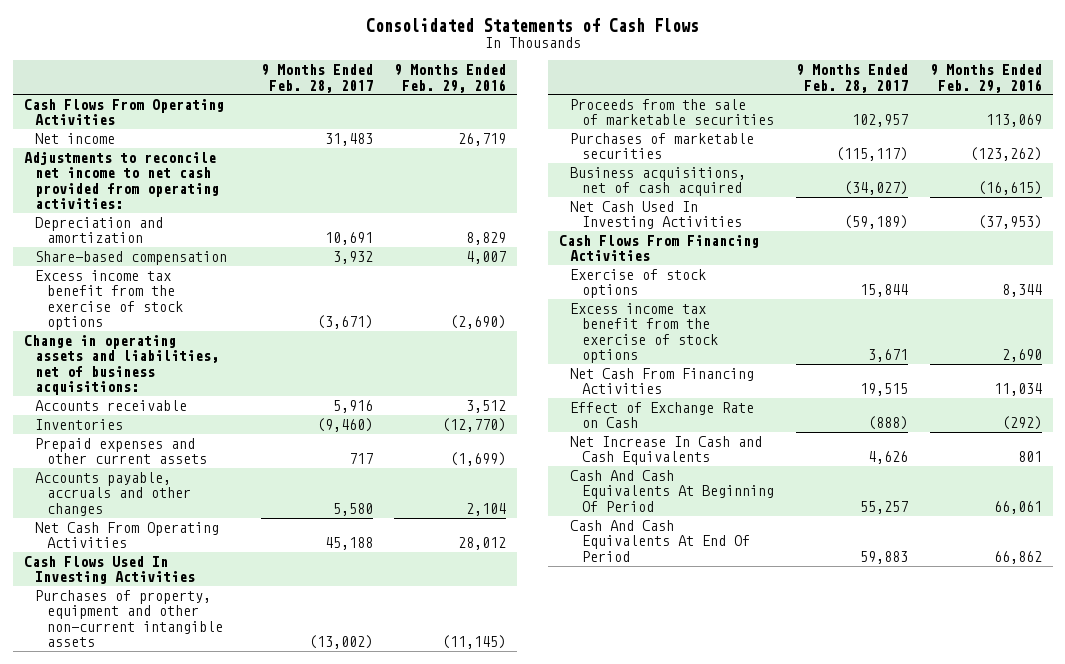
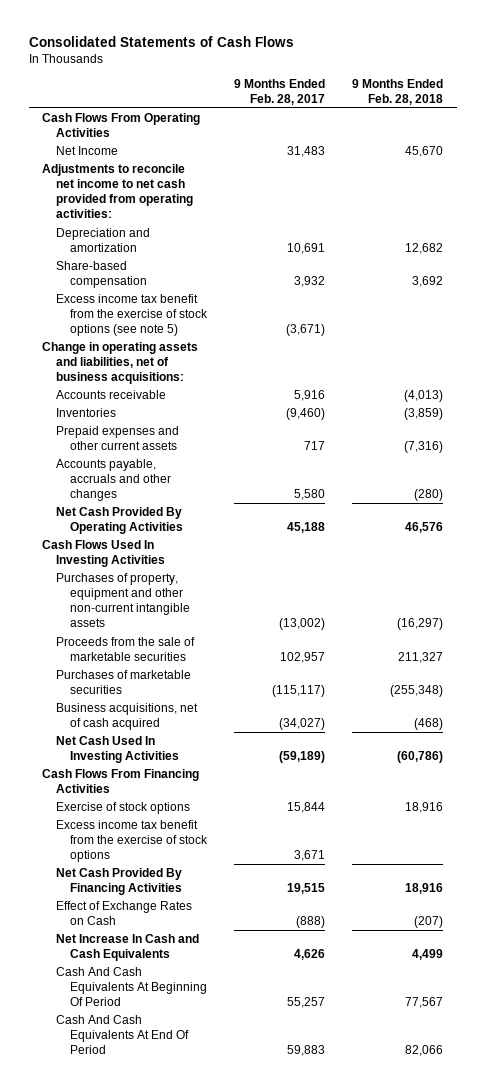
[394,64,507,93] 9 Months Ended Feb. 29, 2016 -> none
none -> [352,78,444,105] 9 Months Ended Feb. 28, 2018
[35,132,116,144] Net income -> [56,146,119,156] Net Income
[35,269,183,331] Excess income tax benefit from the exercise of stock options -> [56,294,209,337] Excess income tax benefit from the exercise of stock options (see note 5)
[35,521,220,549] Net Cash From Operating Activities -> [56,507,184,535] Net Cash Provided By Operating Activities
[570,367,755,395] Net Cash From Financing Activities -> [56,868,183,896] Net Cash Provided By Financing Activities
[570,401,755,429] Effect of Exchange Rate on Cash -> [56,901,193,926] Effect of Exchange Rates on Cash

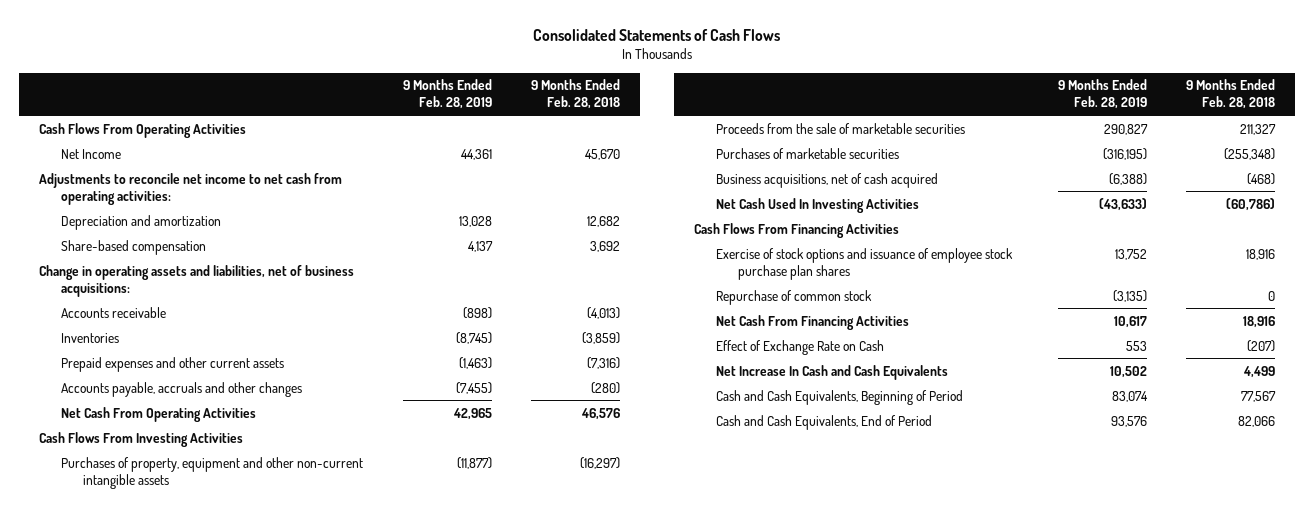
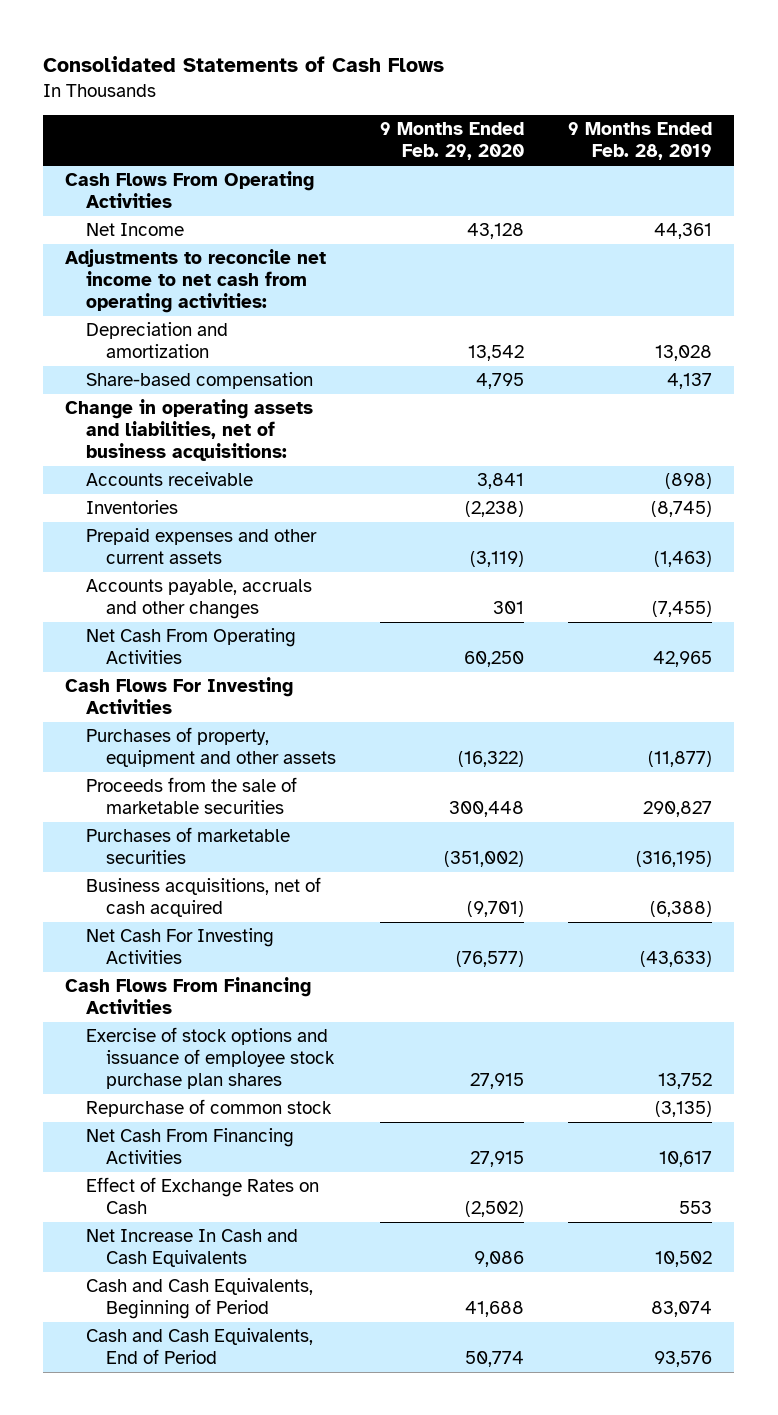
[531,79,621,110] 9 Months Ended Feb. 28, 2018 -> none
none -> [380,122,525,161] 9 Months Ended Feb. 29, 2020
[39,431,244,447] Cash Flows From Investing Activities -> [65,677,294,715] Cash Flows For Investing Activities
[60,456,363,489] Purchases of property, equipment and other non-current intangible assets -> [85,727,337,768] Purchases of property, equipment and other assets
[715,197,919,213] Net Cash Used In Investing Activities -> [85,928,274,965] Net Cash For Investing Activities
[715,339,884,355] Effect of Exchange Rate on Cash -> [85,1177,319,1215] Effect of Exchange Rates on Cash

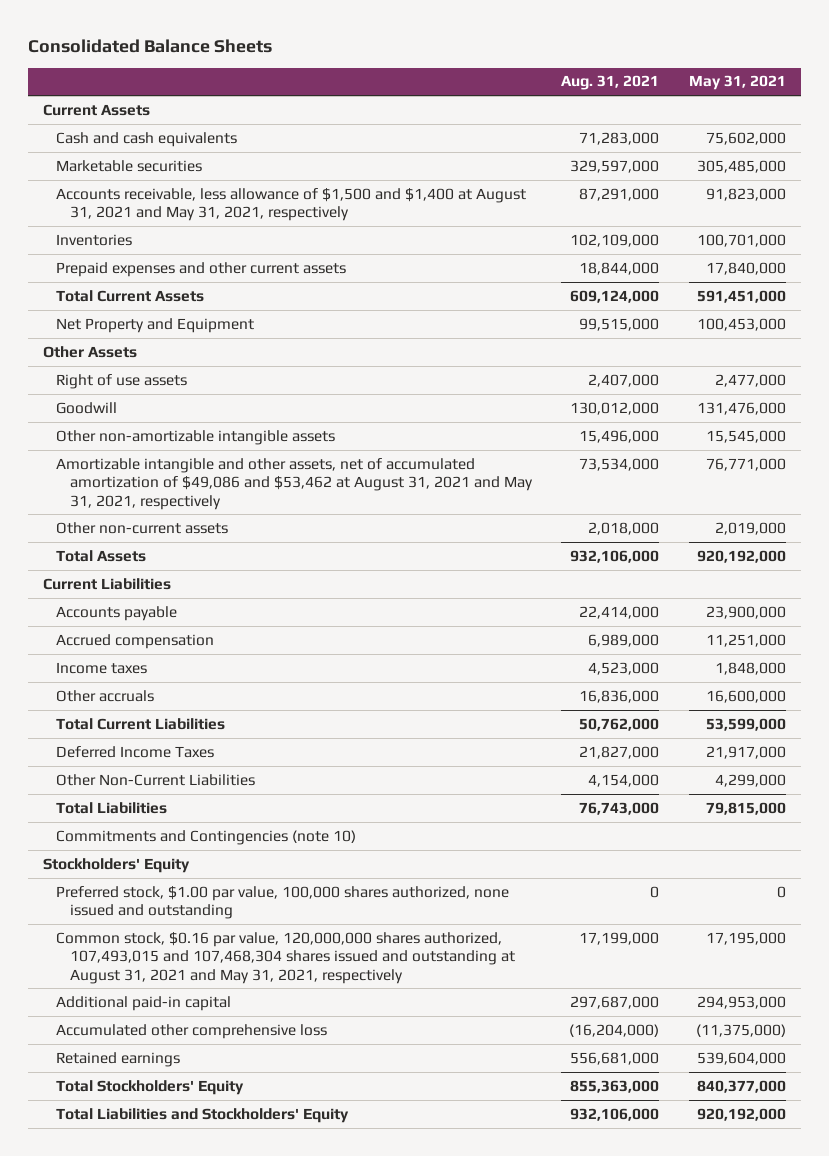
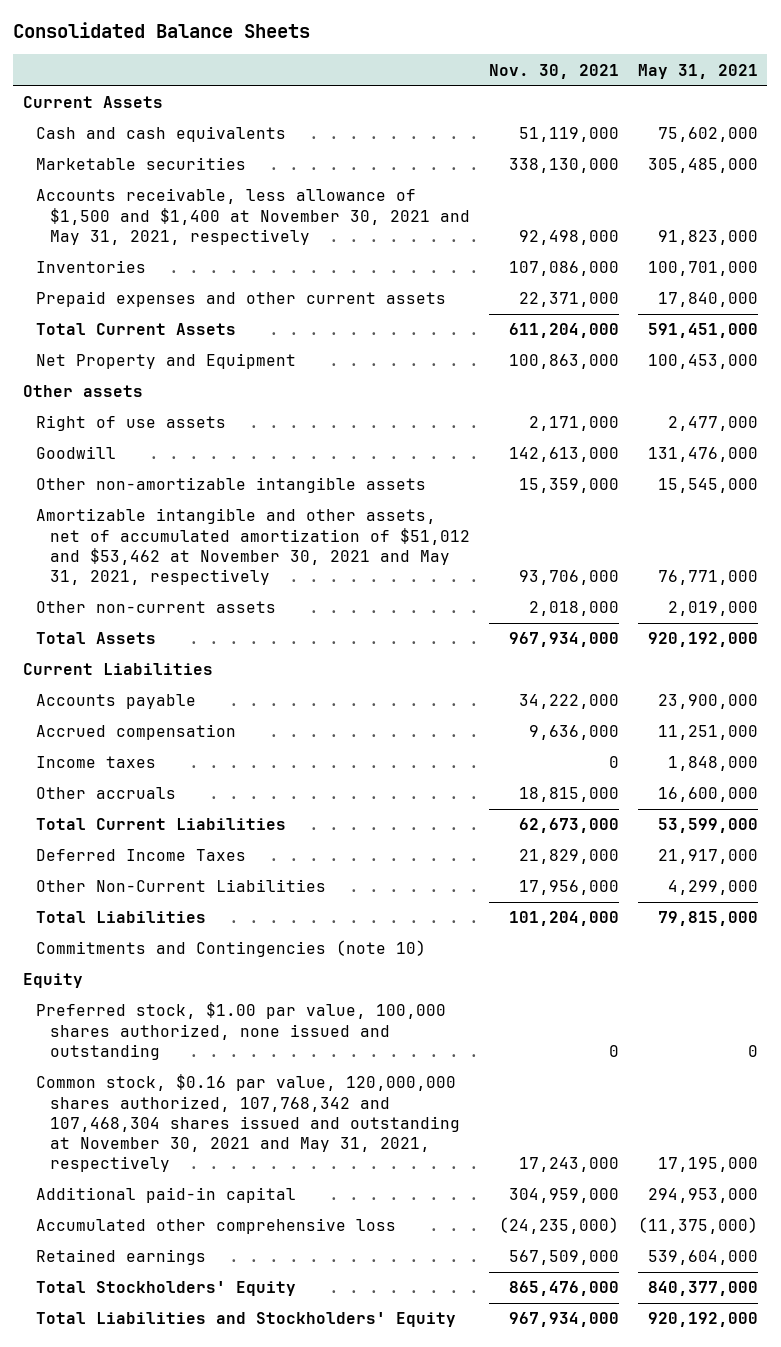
[561,75,660,91] Aug. 31, 2021 -> none
none -> [488,63,619,79] Nov. 30, 2021
[56,187,527,222] Accounts receivable, less allowance of $1,500 and $1,400 at August 31, 2021 and May 31, 2021, respectively -> [36,188,470,245] Accounts receivable, less allowance of $1,500 and $1,400 at November 30, 2021 and May 31, 2021, respectively
[42,345,137,358] Other Assets -> [22,385,143,398] Other assets
[56,457,533,510] Amortizable intangible and other assets, net of accumulated amortization of $49,086 and $53,462 at August 31, 2021 and May 31, 2021, respectively -> [36,508,470,586] Amortizable intangible and other assets, net of accumulated amortization of $51,012 and $53,462 at November 30, 2021 and May 31, 2021, respectively
[42,857,190,873] Stockholders' Equity -> [22,973,83,989] Equity
[56,931,515,984] Common stock, $0.16 par value, 120,000,000 shares authorized, 107,493,015 and 107,468,304 shares issued and outstanding at August 31, 2021 and May 31, 2021, respectively -> [36,1074,460,1173] Common stock, $0.16 par value, 120,000,000 shares authorized, 107,768,342 and 107,468,304 shares issued and outstanding at November 30, 2021 and May 31, 2021, respectively

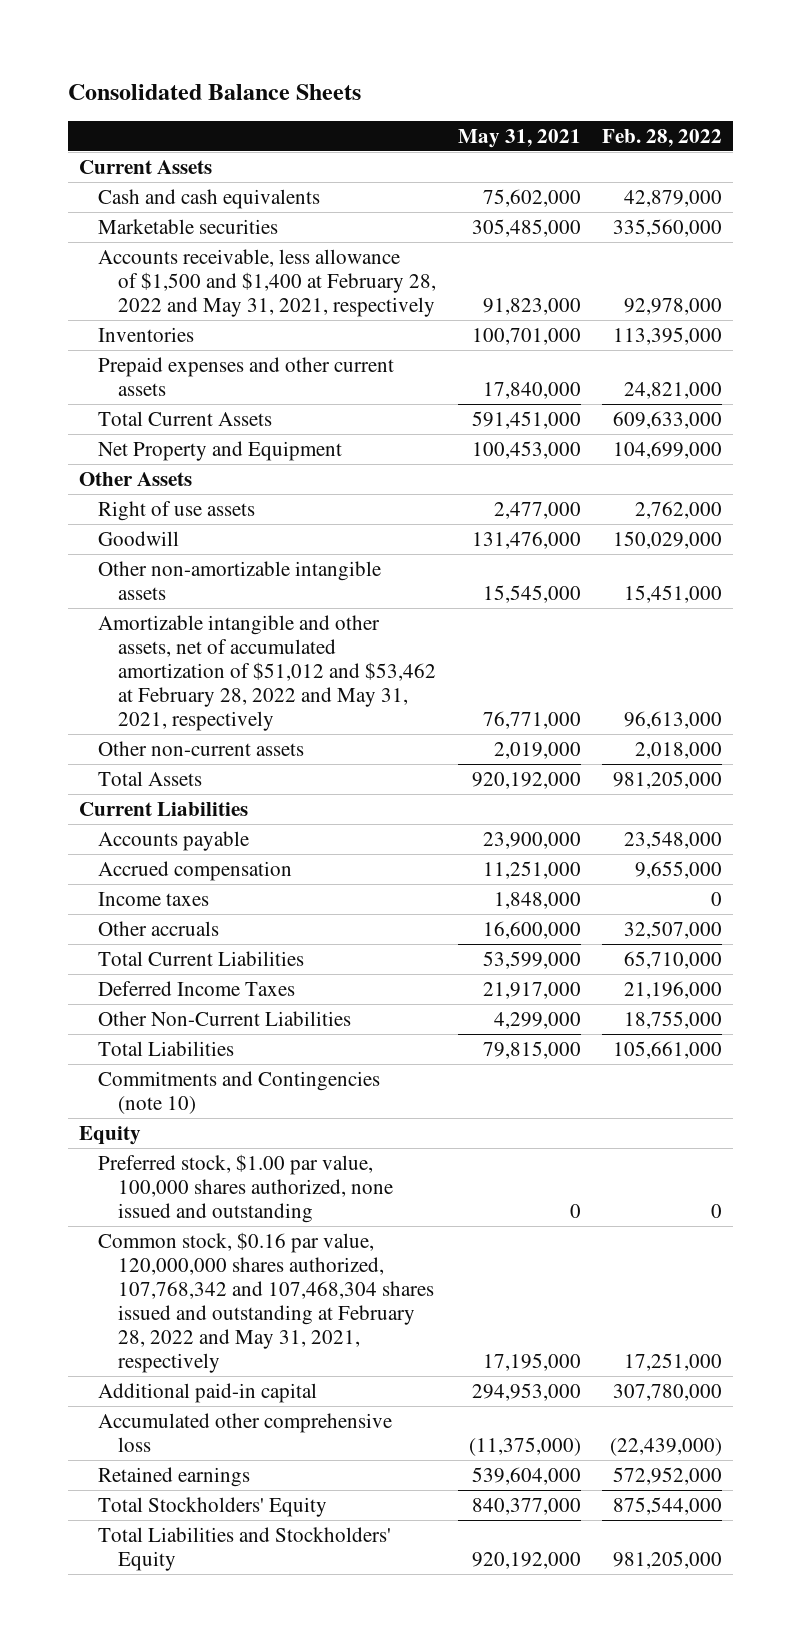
[488,63,619,79] Nov. 30, 2021 -> none
none -> [602,128,723,147] Feb. 28, 2022
[36,188,470,245] Accounts receivable, less allowance of $1,500 and $1,400 at November 30, 2021 and May 31, 2021, respectively -> [98,248,436,317] Accounts receivable, less allowance of $1,500 and $1,400 at February 28, 2022 and May 31, 2021, respectively
[22,385,143,398] Other assets -> [79,471,193,486] Other Assets
[36,508,470,586] Amortizable intangible and other assets, net of accumulated amortization of $51,012 and $53,462 at November 30, 2021 and May 31, 2021, respectively -> [98,614,436,731] Amortizable intangible and other assets, net of accumulated amortization of $51,012 and $53,462 at February 28, 2022 and May 31, 2021, respectively
[36,1074,460,1173] Common stock, $0.16 par value, 120,000,000 shares authorized, 107,768,342 and 107,468,304 shares issued and outstanding at November 30, 2021 and May 31, 2021, respectively -> [98,1231,434,1373] Common stock, $0.16 par value, 120,000,000 shares authorized, 107,768,342 and 107,468,304 shares issued and outstanding at February 28, 2022 and May 31, 2021, respectively

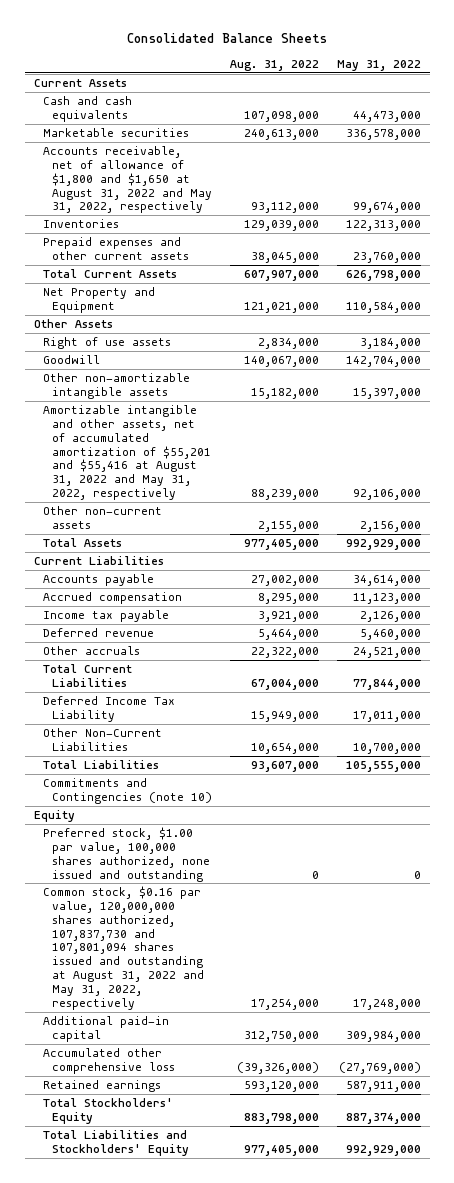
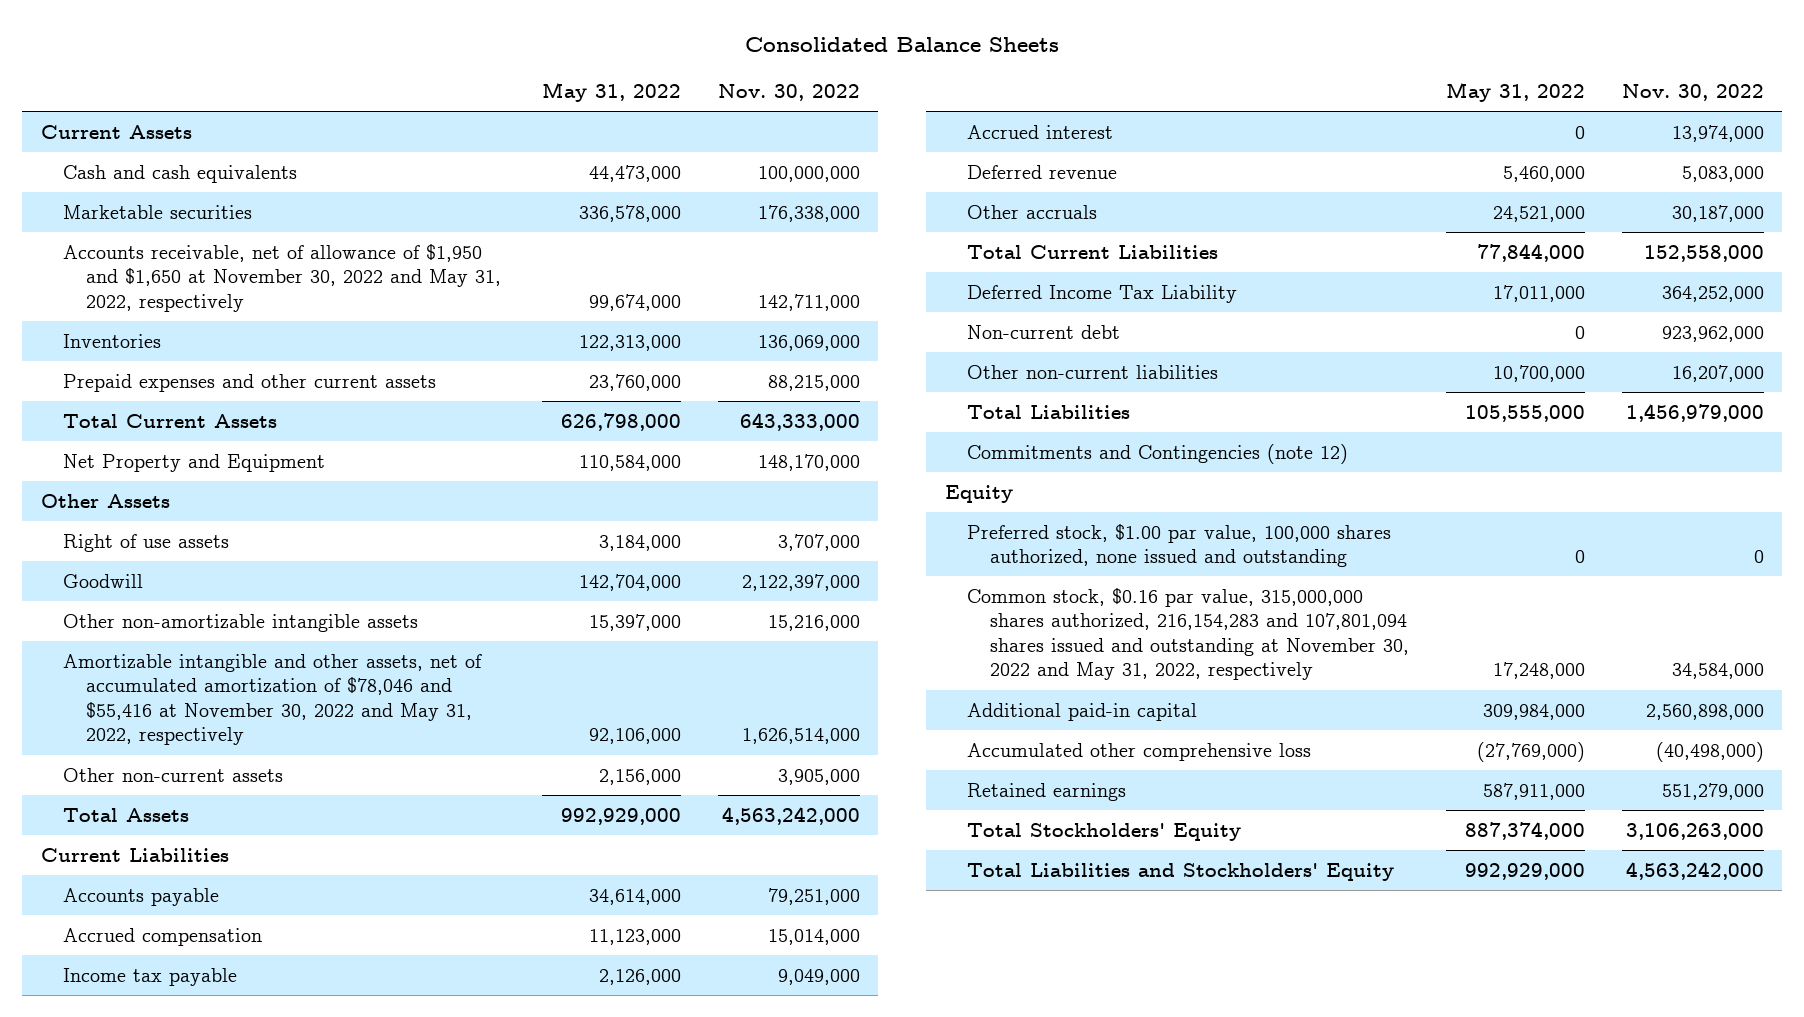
[229,60,319,72] Aug. 31, 2022 -> none
none -> [717,84,860,102] Nov. 30, 2022
[42,145,213,214] Accounts receivable, net of allowance of $1,800 and $1,650 at August 31, 2022 and May 31, 2022, respectively -> [63,243,501,312] Accounts receivable, net of allowance of $1,950 and $1,650 at November 30, 2022 and May 31, 2022, respectively
[42,404,212,501] Amortizable intangible and other assets, net of accumulated amortization of $55,201 and $55,416 at August 31, 2022 and May 31, 2022, respectively -> [63,653,483,746] Amortizable intangible and other assets, net of accumulated amortization of $78,046 and $55,416 at November 30, 2022 and May 31, 2022, respectively
none -> [967,124,1114,139] Accrued interest
none -> [967,324,1121,339] Non-current debt
[42,727,162,751] Other Non-Current Liabilities -> [967,364,1219,379] Other non-current liabilities
[42,777,213,804] Commitments and Contingencies (note 10) -> [967,443,1349,464] Commitments and Contingencies (note 12)
[42,885,205,1010] Common stock, $0.16 par value, 120,000,000 shares authorized, 107,837,730 and 107,801,094 shares issued and outstanding at August 31, 2022 and May 31, 2022, respectively -> [967,587,1409,681] Common stock, $0.16 par value, 315,000,000 shares authorized, 216,154,283 and 107,801,094 shares issued and outstanding at November 30, 2022 and May 31, 2022, respectively

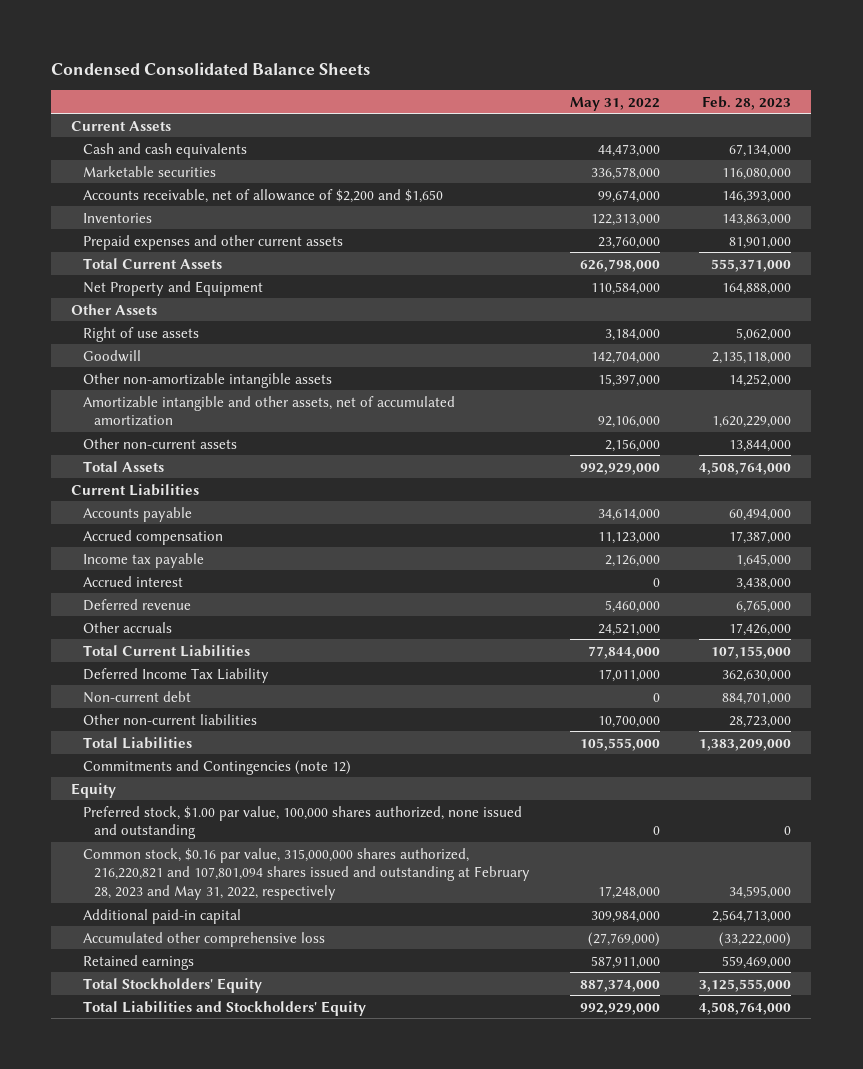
[745,37,1060,53] Consolidated Balance Sheets -> [51,61,371,75] Condensed Consolidated Balance Sheets
[717,84,860,102] Nov. 30, 2022 -> none
none -> [702,95,792,110] Feb. 28, 2023
[63,243,501,312] Accounts receivable, net of allowance of $1,950 and $1,650 at November 30, 2022 and May 31, 2022, respectively -> [82,188,443,203] Accounts receivable, net of allowance of $2,200 and $1,650
[63,653,483,746] Amortizable intangible and other assets, net of accumulated amortization of $78,046 and $55,416 at November 30, 2022 and May 31, 2022, respectively -> [82,395,455,427] Amortizable intangible and other assets, net of accumulated amortization
[967,587,1409,681] Common stock, $0.16 par value, 315,000,000 shares authorized, 216,154,283 and 107,801,094 shares issued and outstanding at November 30, 2022 and May 31, 2022, respectively -> [82,847,531,901] Common stock, $0.16 par value, 315,000,000 shares authorized, 216,220,821 and 107,801,094 shares issued and outstanding at February 28, 2023 and May 31, 2022, respectively

